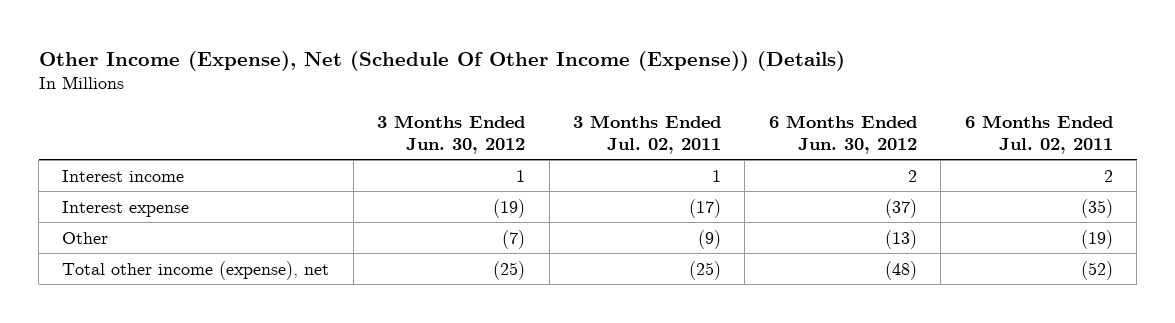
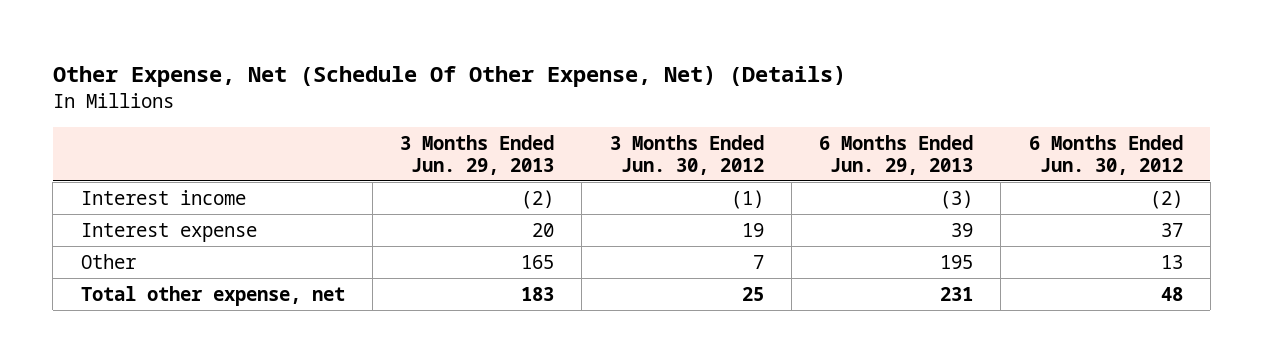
[38,50,845,71] Other Income (Expense), Net (Schedule Of Other Income (Expense)) (Details) -> [52,66,846,88] Other Expense, Net (Schedule Of Other Expense, Net) (Details)
[573,115,722,154] 3 Months Ended Jul. 02, 2011 -> none
[964,115,1113,154] 6 Months Ended Jul. 02, 2011 -> none
none -> [400,134,555,175] 3 Months Ended Jun. 29, 2013
none -> [819,134,974,175] 6 Months Ended Jun. 29, 2013
[516,169,526,182] 1 -> [730,189,764,209] (1)
[907,169,917,182] 2 -> [1149,189,1183,209] (2)
[493,198,526,218] (19) -> [741,222,764,237] 19
[884,198,917,218] (37) -> [1160,222,1183,237] 37
[502,229,526,249] (7) -> [752,254,764,269] 7
[884,229,917,249] (13) -> [1160,254,1183,269] 13
[62,260,330,280] Total other income (expense), net -> [80,285,345,306] Total other expense, net
[493,260,526,280] (25) -> [741,286,764,301] 25
[884,260,917,280] (48) -> [1160,286,1183,301] 48

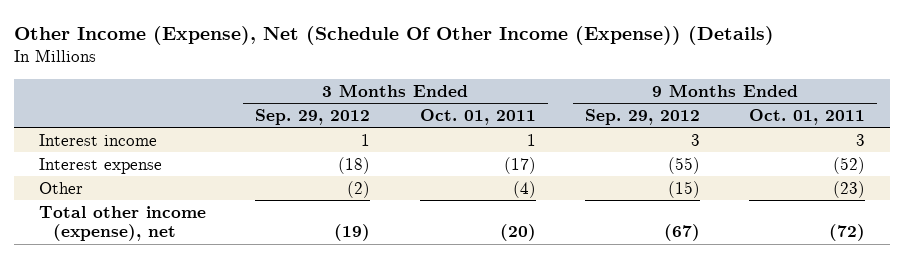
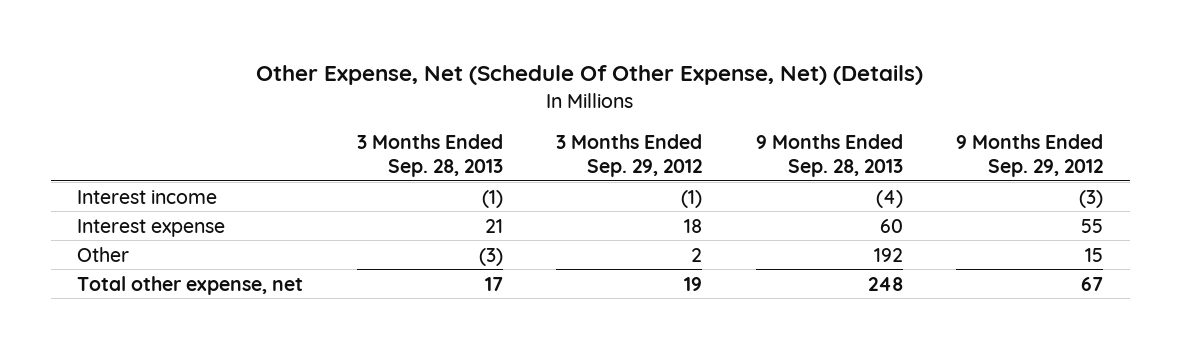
[14,26,775,46] Other Income (Expense), Net (Schedule Of Other Income (Expense)) (Details) -> [256,65,924,86] Other Expense, Net (Schedule Of Other Expense, Net) (Details)
[419,108,536,125] Oct. 01, 2011 -> none
[749,108,866,125] Oct. 01, 2011 -> none
none -> [356,133,503,178] 3 Months Ended Sep. 28, 2013
none -> [755,133,903,178] 9 Months Ended Sep. 28, 2013
[361,133,371,146] 1 -> [681,189,703,208] (1)
[690,133,700,146] 3 -> [1079,189,1104,208] (3)
[338,156,371,174] (18) -> [684,218,703,233] 18
[667,156,700,174] (55) -> [1081,218,1104,233] 55
[347,180,371,198] (2) -> [691,247,703,262] 2
[667,180,700,198] (15) -> [1085,247,1104,262] 15
[39,205,207,242] Total other income (expense), net -> [77,275,304,295] Total other expense, net
[334,224,371,242] (19) -> [684,276,703,291] 19
[663,224,700,242] (67) -> [1081,276,1104,291] 67

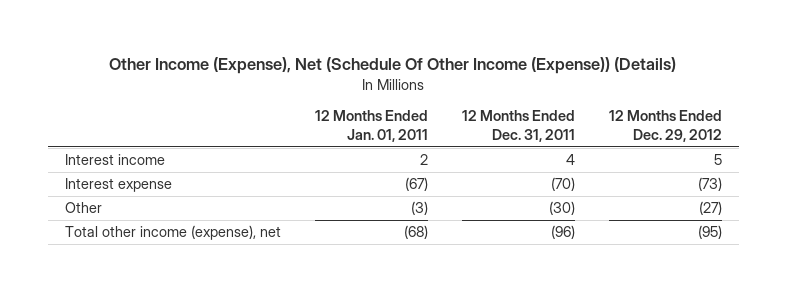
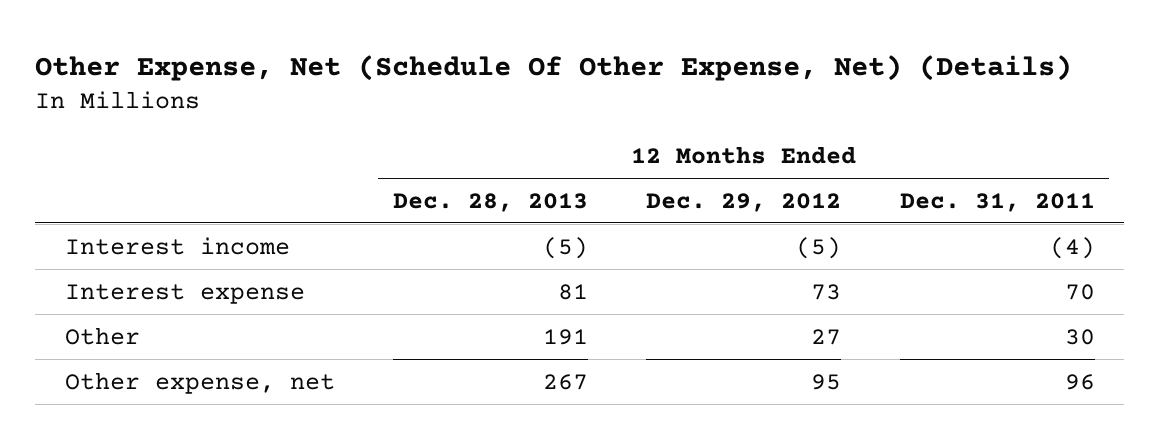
[109,57,677,75] Other Income (Expense), Net (Schedule Of Other Income (Expense)) (Details) -> [35,54,1073,81] Other Expense, Net (Schedule Of Other Expense, Net) (Details)
[314,110,428,142] 12 Months Ended Jan. 01, 2011 -> none
none -> [392,192,588,212] Dec. 28, 2013
[565,154,575,166] 4 -> [1049,236,1095,259] (4)
[713,154,722,166] 5 -> [796,236,842,259] (5)
[550,177,575,192] (70) -> [1064,283,1095,300] 70
[697,177,722,192] (73) -> [811,283,842,300] 73
[548,201,575,216] (30) -> [1064,328,1095,345] 30
[698,201,722,216] (27) -> [811,328,842,345] 27
[64,225,281,241] Total other income (expense), net -> [64,371,335,394] Other expense, net
[550,225,575,240] (96) -> [1064,373,1095,390] 96
[697,225,722,240] (95) -> [811,373,842,390] 95

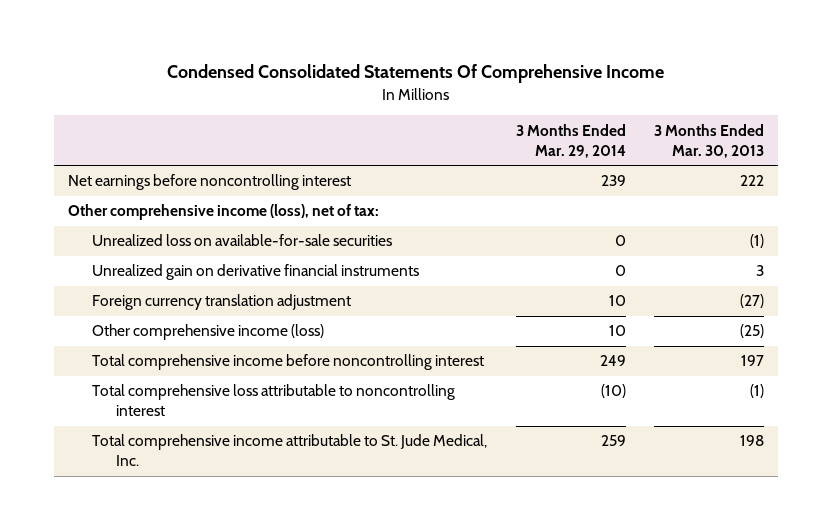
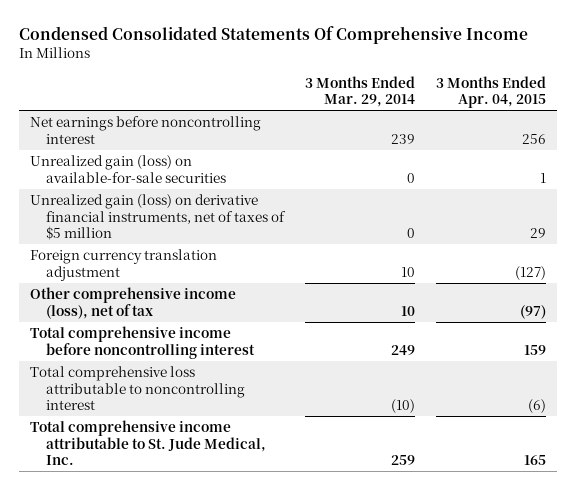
[654,123,765,158] 3 Months Ended Mar. 30, 2013 -> none
none -> [436,75,547,109] 3 Months Ended Apr. 04, 2015
[68,204,380,221] Other comprehensive income (loss), net of tax: -> none
[91,234,392,247] Unrealized loss on available-for-sale securities -> [29,154,227,183] Unrealized gain (loss) on available-for-sale securities
[91,264,419,281] Unrealized gain on derivative financial instruments -> [29,193,287,241] Unrealized gain (loss) on derivative financial instruments, net of taxes of $5 million
[91,324,324,341] Other comprehensive income (loss) -> [29,286,236,319] Other comprehensive income (loss), net of tax

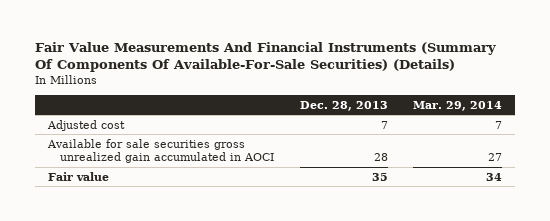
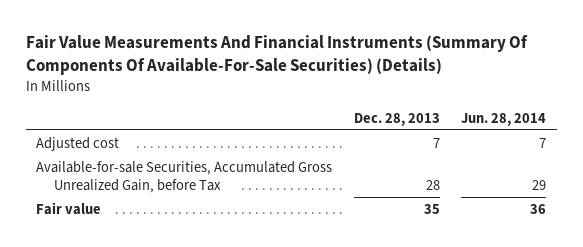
[413,100,503,111] Mar. 29, 2014 -> none
none -> [461,112,547,126] Jun. 28, 2014
[46,138,275,164] Available for sale securities gross unrealized gain accumulated in AOCI -> [36,160,333,193] Available-for-sale Securities, Accumulated Gross Unrealized Gain, before Tax

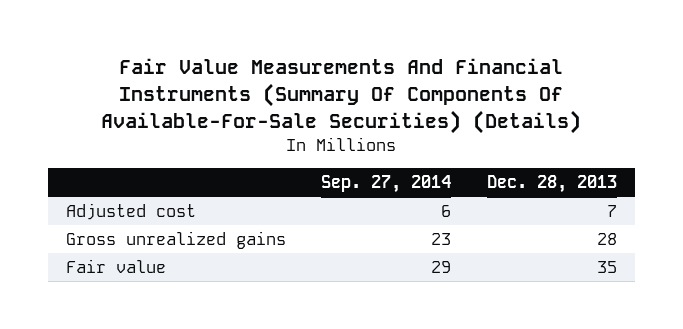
[461,112,547,126] Jun. 28, 2014 -> none
none -> [321,175,452,194] Sep. 27, 2014
[36,160,333,193] Available-for-sale Securities, Accumulated Gross Unrealized Gain, before Tax -> [65,231,286,250] Gross unrealized gains

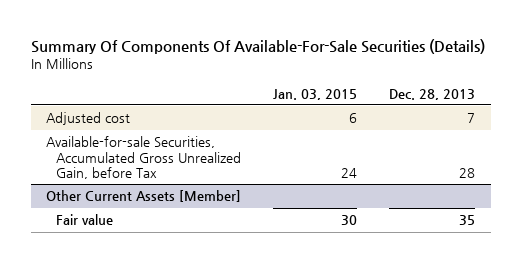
[101,58,582,134] Fair Value Measurements And Financial Instruments (Summary Of Components Of Available-For-Sale Securities) (Details) -> [30,38,485,54] Summary Of Components Of Available-For-Sale Securities (Details)
[321,175,452,194] Sep. 27, 2014 -> none
none -> [273,88,358,100] Jan. 03, 2015
[65,231,286,250] Gross unrealized gains -> [46,136,242,179] Available-for-sale Securities, Accumulated Gross Unrealized Gain, before Tax
none -> [46,190,242,203] Other Current Assets [Member]

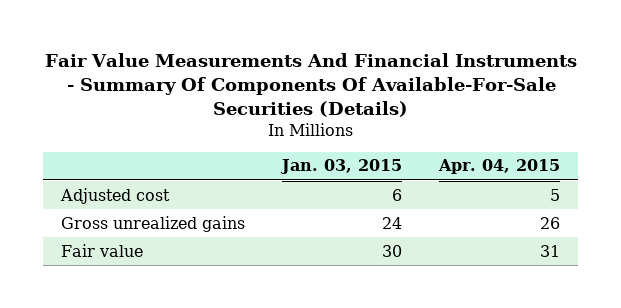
[30,38,485,54] Summary Of Components Of Available-For-Sale Securities (Details) -> [44,53,577,118] Fair Value Measurements And Financial Instruments - Summary Of Components Of Available-For-Sale Securities (Details)
[388,88,475,100] Dec. 28, 2013 -> none
none -> [437,159,560,175] Apr. 04, 2015
[46,190,242,203] Other Current Assets [Member] -> none
[46,136,242,179] Available-for-sale Securities, Accumulated Gross Unrealized Gain, before Tax -> [61,215,246,232] Gross unrealized gains

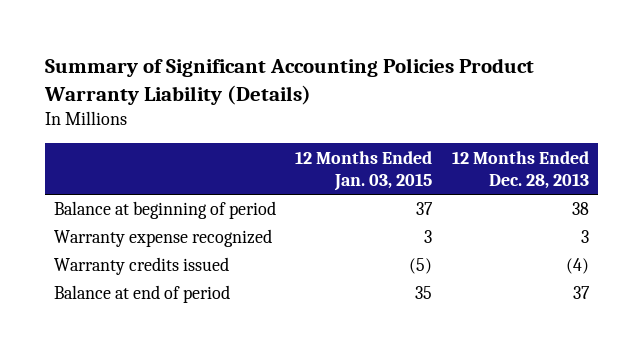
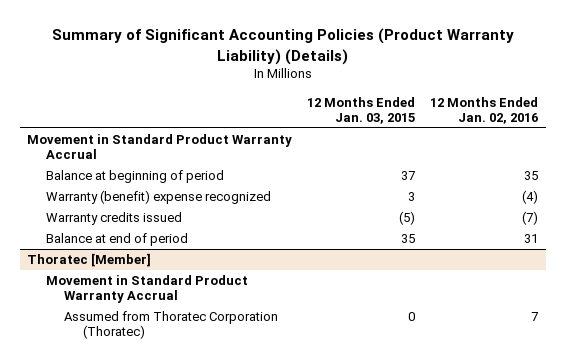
[43,57,534,105] Summary of Significant Accounting Policies Product Warranty Liability (Details) -> [51,28,514,65] Summary of Significant Accounting Policies (Product Warranty Liability) (Details)
[451,150,589,190] 12 Months Ended Dec. 28, 2013 -> none
none -> [430,96,539,124] 12 Months Ended Jan. 02, 2016
none -> [27,134,293,160] Movement in Standard Product Warranty Accrual
[54,229,273,248] Warranty expense recognized -> [45,190,271,205] Warranty (benefit) expense recognized
none -> [27,253,152,268] Thoratec [Member]
none -> [45,275,248,304] Movement in Standard Product Warranty Accrual
none -> [64,311,279,340] Assumed from Thoratec Corporation (Thoratec)

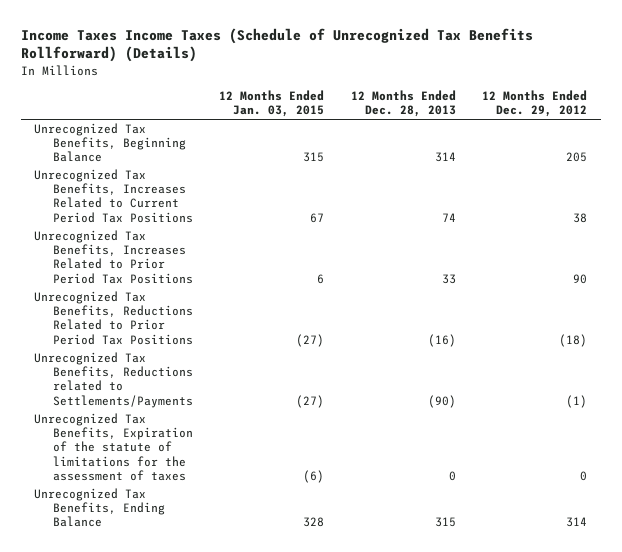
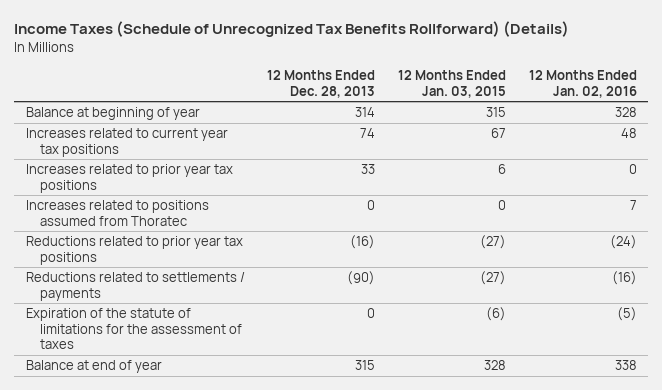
[21,27,534,63] Income Taxes Income Taxes (Schedule of Unrecognized Tax Benefits Rollforward) (Details) -> [14,21,570,38] Income Taxes (Schedule of Unrecognized Tax Benefits Rollforward) (Details)
[482,90,588,118] 12 Months Ended Dec. 29, 2012 -> none
none -> [528,70,637,98] 12 Months Ended Jan. 02, 2016
[34,123,186,163] Unrecognized Tax Benefits, Beginning Balance -> [25,107,200,121] Balance at beginning of year
[34,169,193,223] Unrecognized Tax Benefits, Increases Related to Current Period Tax Positions -> [25,128,228,157] Increases related to current year tax positions
[34,230,193,284] Unrecognized Tax Benefits, Increases Related to Prior Period Tax Positions -> [25,164,233,193] Increases related to prior year tax positions
none -> [25,200,209,226] Increases related to positions assumed from Thoratec
[34,291,193,345] Unrecognized Tax Benefits, Reductions Related to Prior Period Tax Positions -> [25,236,243,265] Reductions related to prior year tax positions
[34,352,193,408] Unrecognized Tax Benefits, Reductions related to Settlements/Payments -> [25,272,245,301] Reductions related to settlements / payments
[34,413,193,481] Unrecognized Tax Benefits, Expiration of the statute of limitations for the assessment of taxes -> [25,308,243,350] Expiration of the statute of limitations for the assessment of taxes
[34,488,165,528] Unrecognized Tax Benefits, Ending Balance -> [25,360,162,374] Balance at end of year

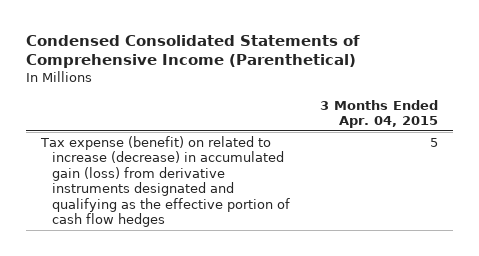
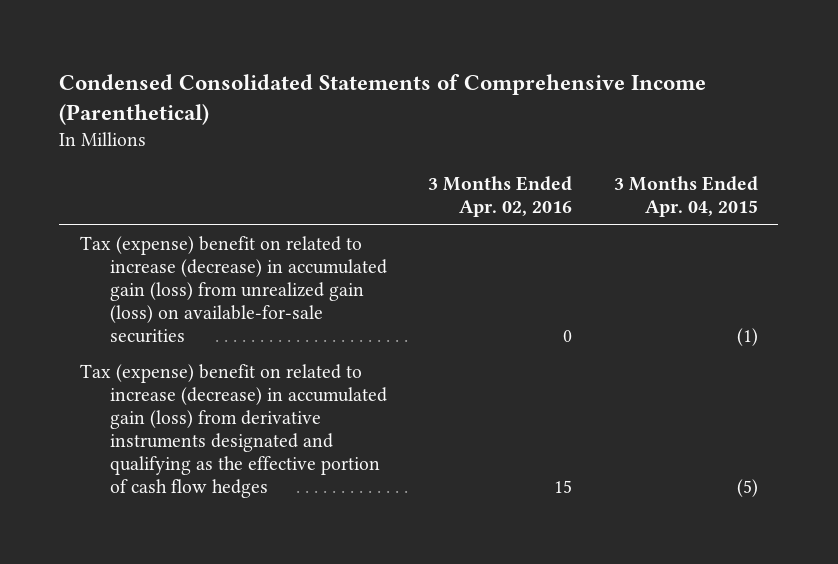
none -> [428,176,573,218] 3 Months Ended Apr. 02, 2016
none -> [79,236,388,344] Tax (expense) benefit on related to increase (decrease) in accumulated gain (loss) from unrealized gain (loss) on available-for-sale securities
[40,135,291,228] Tax expense (benefit) on related to increase (decrease) in accumulated gain (loss) from derivative instruments designated and qualifying as the effective portion of cash flow hedges -> [79,364,388,499] Tax (expense) benefit on related to increase (decrease) in accumulated gain (loss) from derivative instruments designated and qualifying as the effective portion of cash flow hedges
[429,137,438,147] 5 -> [736,479,758,498] (5)

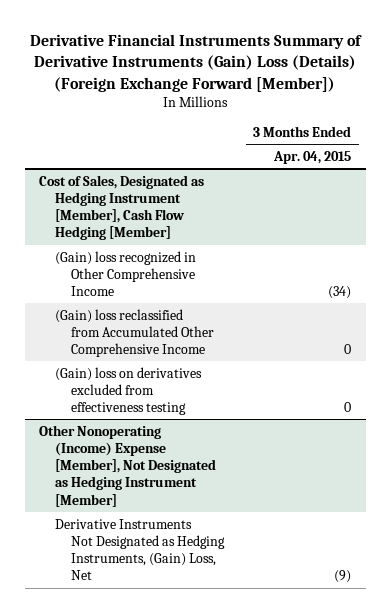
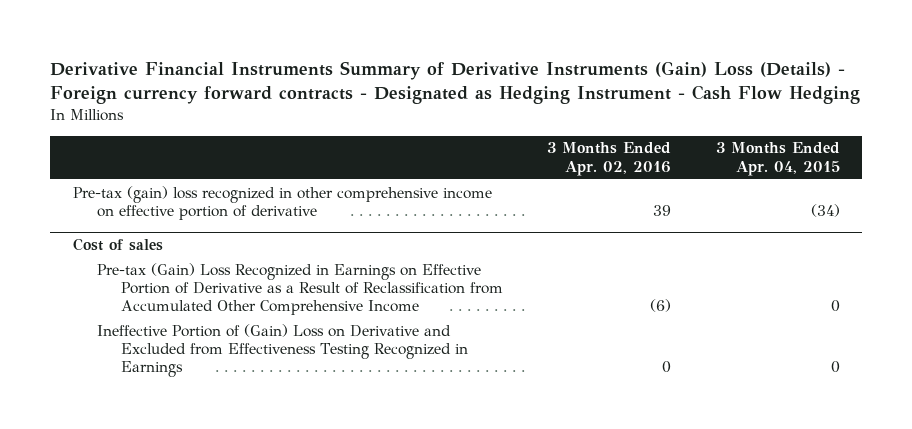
[30,33,363,92] Derivative Financial Instruments Summary of Derivative Instruments (Gain) Loss (Details) (Foreign Exchange Forward [Member]) -> [50,60,861,104] Derivative Financial Instruments Summary of Derivative Instruments (Gain) Loss (Details) - Foreign currency forward contracts - Designated as Hedging Instrument - Cash Flow Hedging
none -> [547,142,672,176] 3 Months Ended Apr. 02, 2016
[39,174,205,241] Cost of Sales, Designated as Hedging Instrument [Member], Cash Flow Hedging [Member] -> none
[39,424,217,507] Other Nonoperating (Income) Expense [Member], Not Designated as Hedging Instrument [Member] -> none
[55,518,225,581] Derivative Instruments Not Designated as Hedging Instruments, (Gain) Loss, Net -> none
[55,250,197,297] (Gain) loss recognized in Other Comprehensive Income -> [72,185,492,220] Pre-tax (gain) loss recognized in other comprehensive income on effective portion of derivative
none -> [72,237,163,251] Cost of sales
[55,308,214,358] (Gain) loss reclassified from Accumulated Other Comprehensive Income -> [96,262,503,316] Pre-tax (Gain) Loss Recognized in Earnings on Effective Portion of Derivative as a Result of Reclassification from Accumulated Other Comprehensive Income
[55,366,203,416] (Gain) loss on derivatives excluded from effectiveness testing -> [96,323,468,378] Ineffective Portion of (Gain) Loss on Derivative and Excluded from Effectiveness Testing Recognized in Earnings

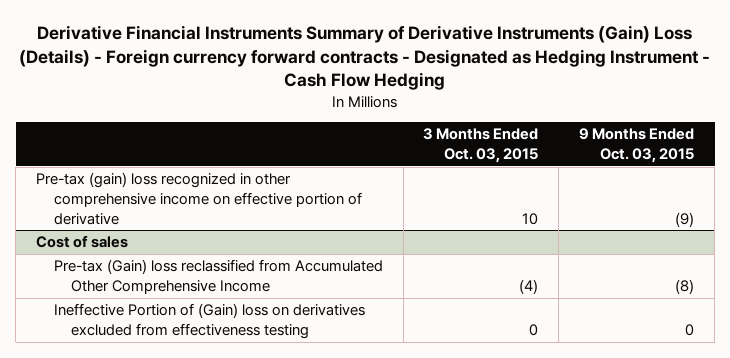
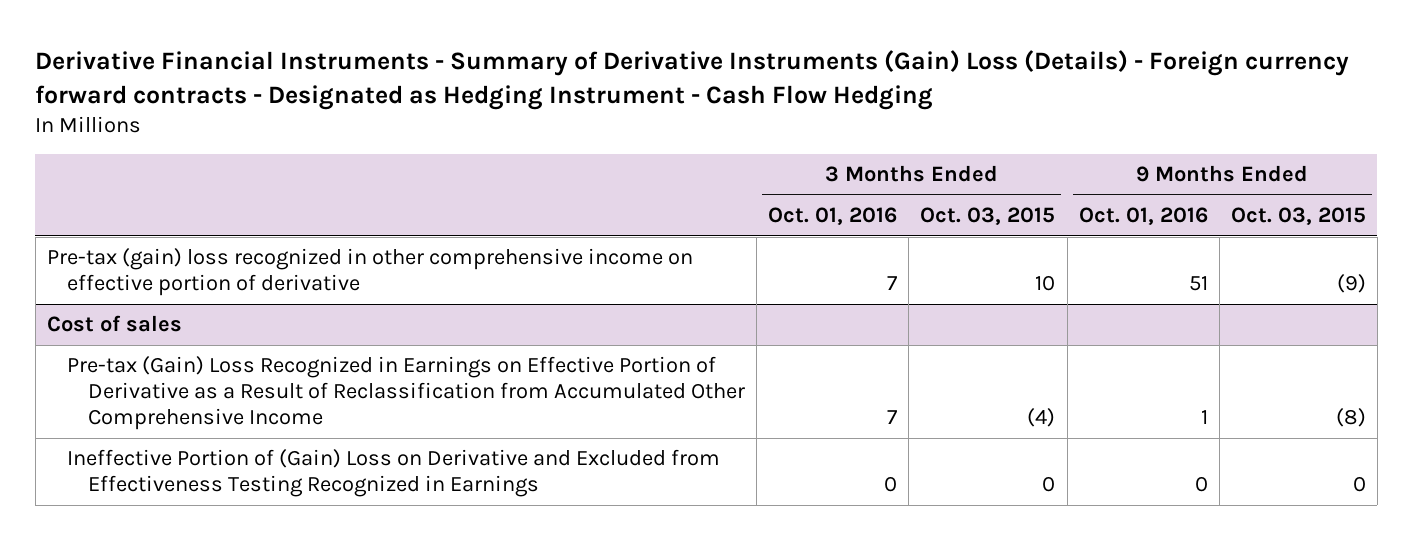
[19,25,711,91] Derivative Financial Instruments Summary of Derivative Instruments (Gain) Loss (Details) - Foreign currency forward contracts - Designated as Hedging Instrument - Cash Flow Hedging -> [35,50,1350,110] Derivative Financial Instruments - Summary of Derivative Instruments (Gain) Loss (Details) - Foreign currency forward contracts - Designated as Hedging Instrument - Cash Flow Hedging
none -> [768,207,898,226] Oct. 01, 2016
none -> [1078,207,1208,226] Oct. 01, 2016
[53,259,383,295] Pre-tax (Gain) loss reclassified from Accumulated Other Comprehensive Income -> [67,356,745,430] Pre-tax (Gain) Loss Recognized in Earnings on Effective Portion of Derivative as a Result of Reclassification from Accumulated Other Comprehensive Income
[53,303,365,340] Ineffective Portion of (Gain) loss on derivatives excluded from effectiveness testing -> [67,449,721,498] Ineffective Portion of (Gain) Loss on Derivative and Excluded from Effectiveness Testing Recognized in Earnings

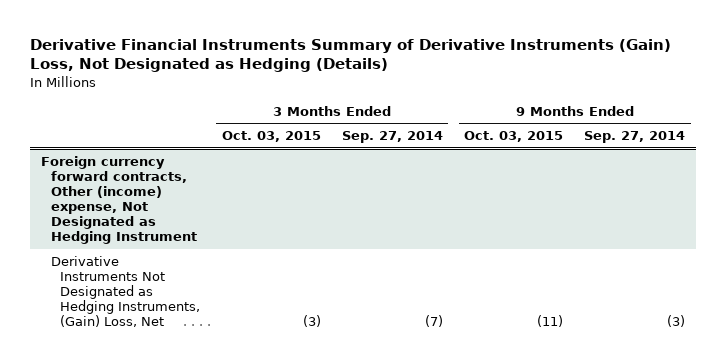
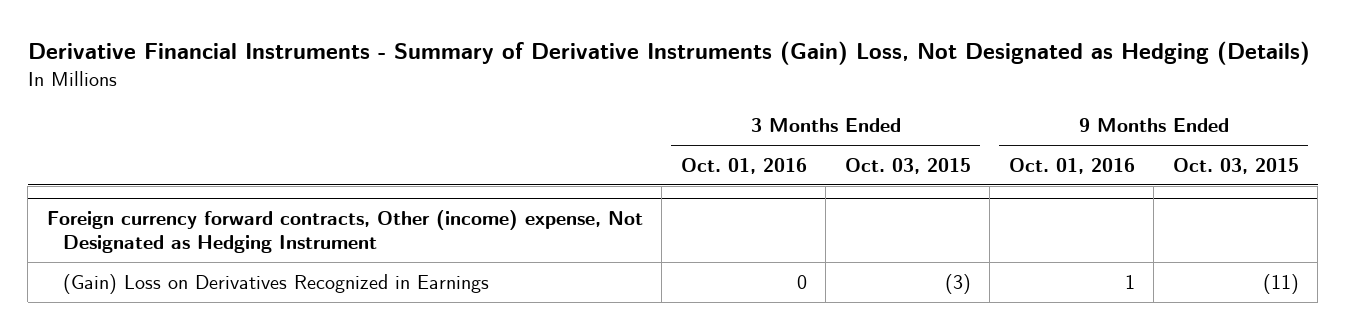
[30,38,672,73] Derivative Financial Instruments Summary of Derivative Instruments (Gain) Loss, Not Designated as Hedging (Details) -> [27,40,1310,65] Derivative Financial Instruments - Summary of Derivative Instruments (Gain) Loss, Not Designated as Hedging (Details)
[341,131,443,144] Sep. 27, 2014 -> none
[584,131,686,144] Sep. 27, 2014 -> none
none -> [680,157,807,174] Oct. 01, 2016
none -> [1008,157,1135,174] Oct. 01, 2016
[50,255,201,328] Derivative Instruments Not Designated as Hedging Instruments, (Gain) Loss, Net -> [62,273,489,294] (Gain) Loss on Derivatives Recognized in Earnings

